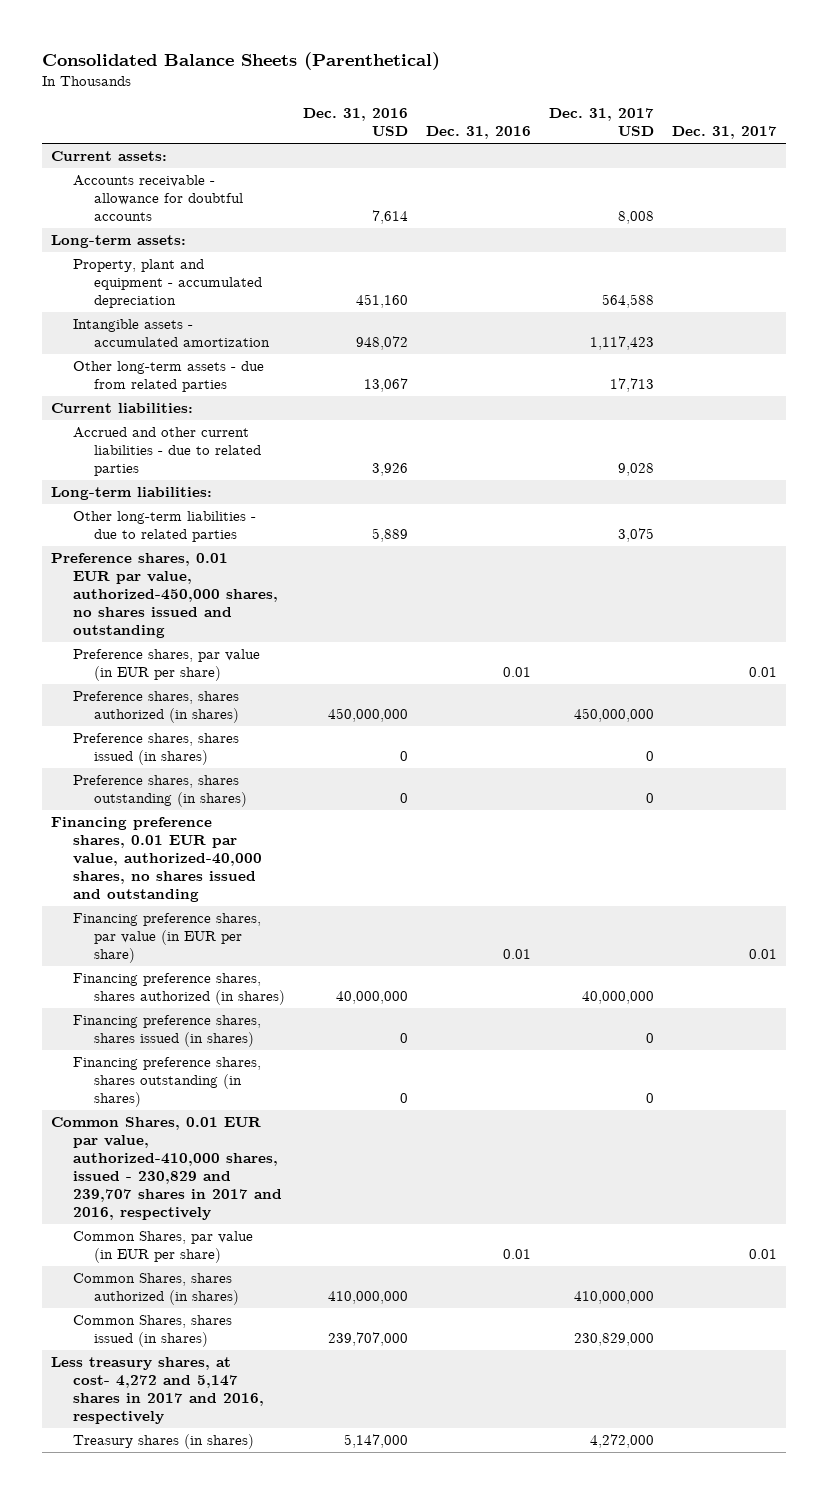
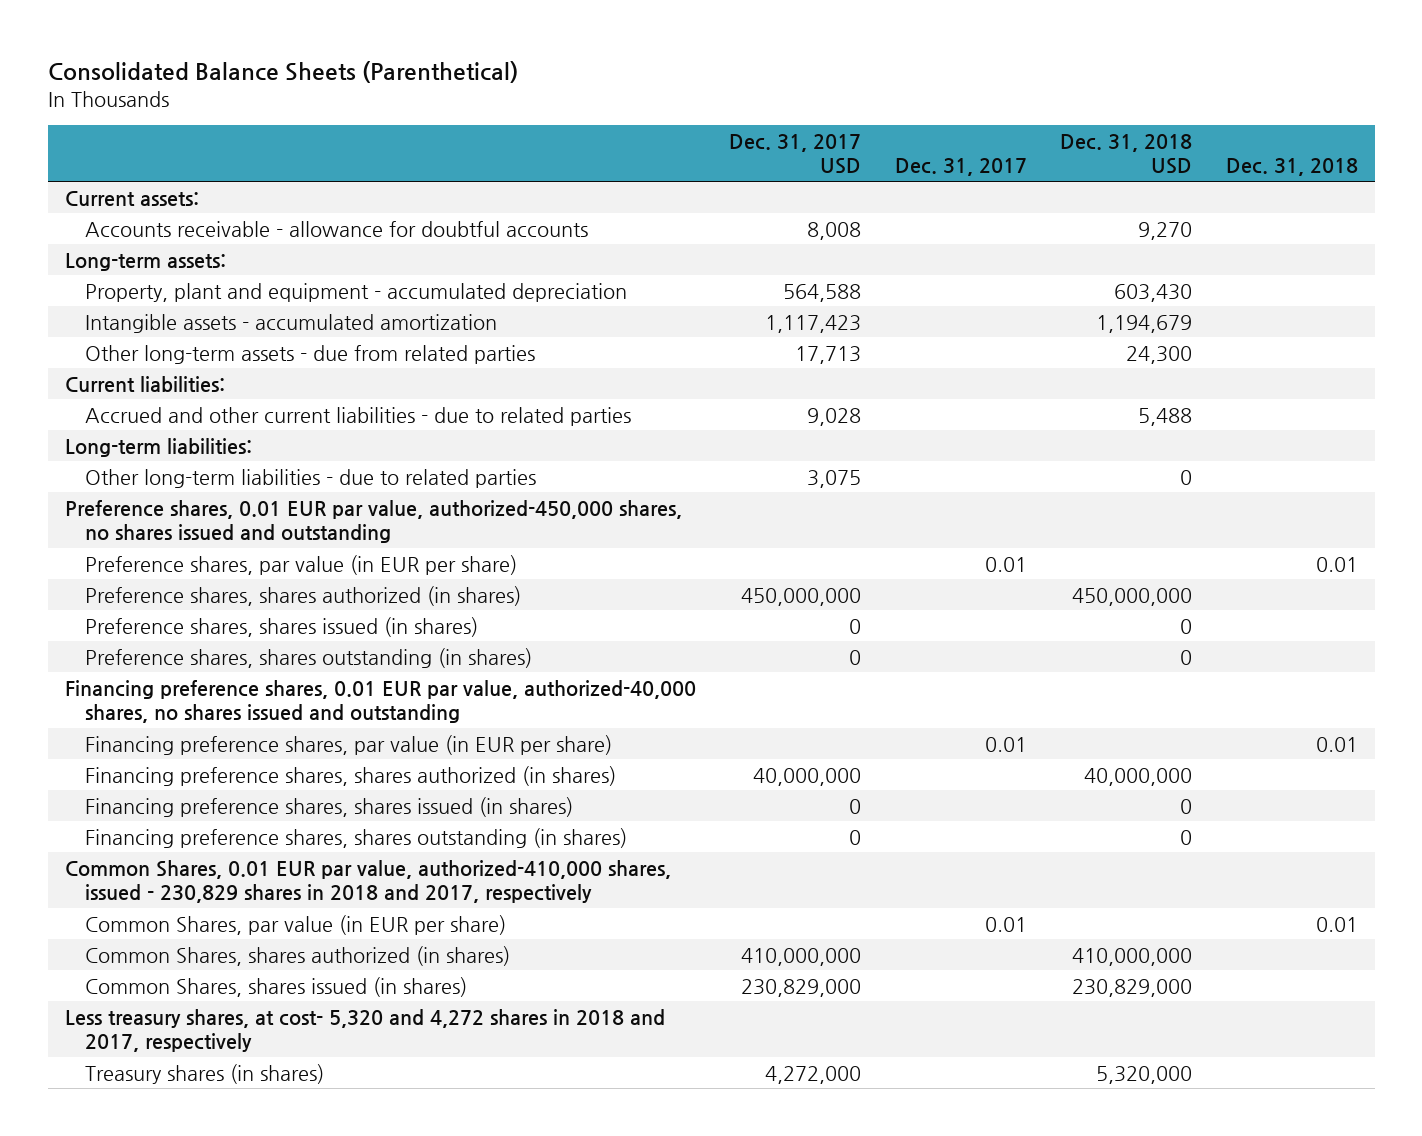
[303,108,409,137] Dec. 31, 2016 USD -> none
[426,126,532,140] Dec. 31, 2016 -> none
none -> [1060,134,1193,175] Dec. 31, 2018 USD
none -> [1225,158,1358,177] Dec. 31, 2018
[51,1117,282,1221] Common Shares, 0.01 EUR par value, authorized-410,000 shares, issued - 230,829 and 239,707 shares in 2017 and 2016, respectively -> [64,859,671,903] Common Shares, 0.01 EUR par value, authorized-410,000 shares, issued - 230,829 shares in 2018 and 2017, respectively
[51,1357,264,1425] Less treasury shares, at cost- 4,272 and 5,147 shares in 2017 and 2016, respectively -> [64,1008,665,1052] Less treasury shares, at cost- 5,320 and 4,272 shares in 2018 and 2017, respectively

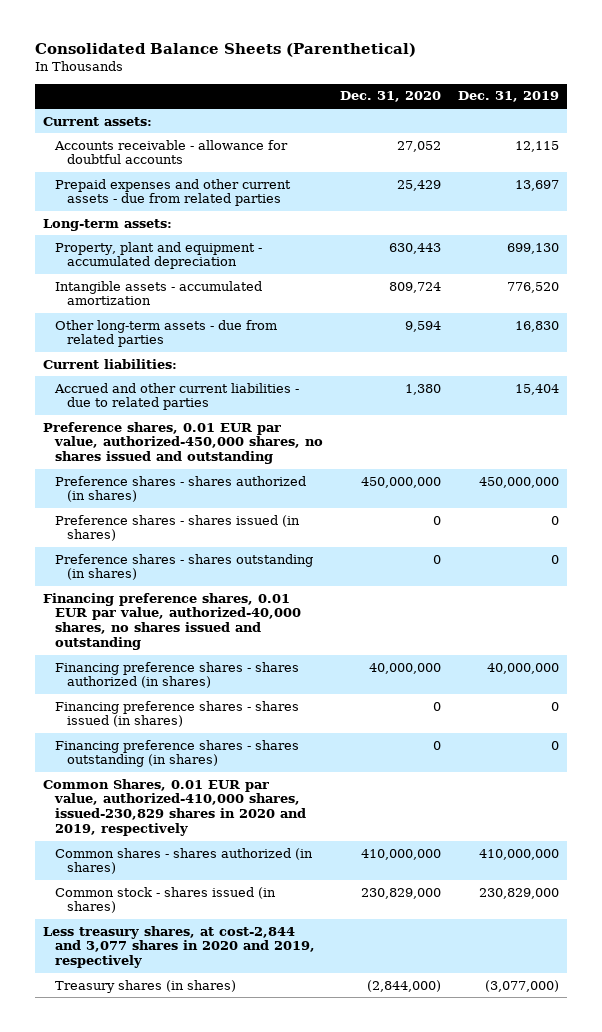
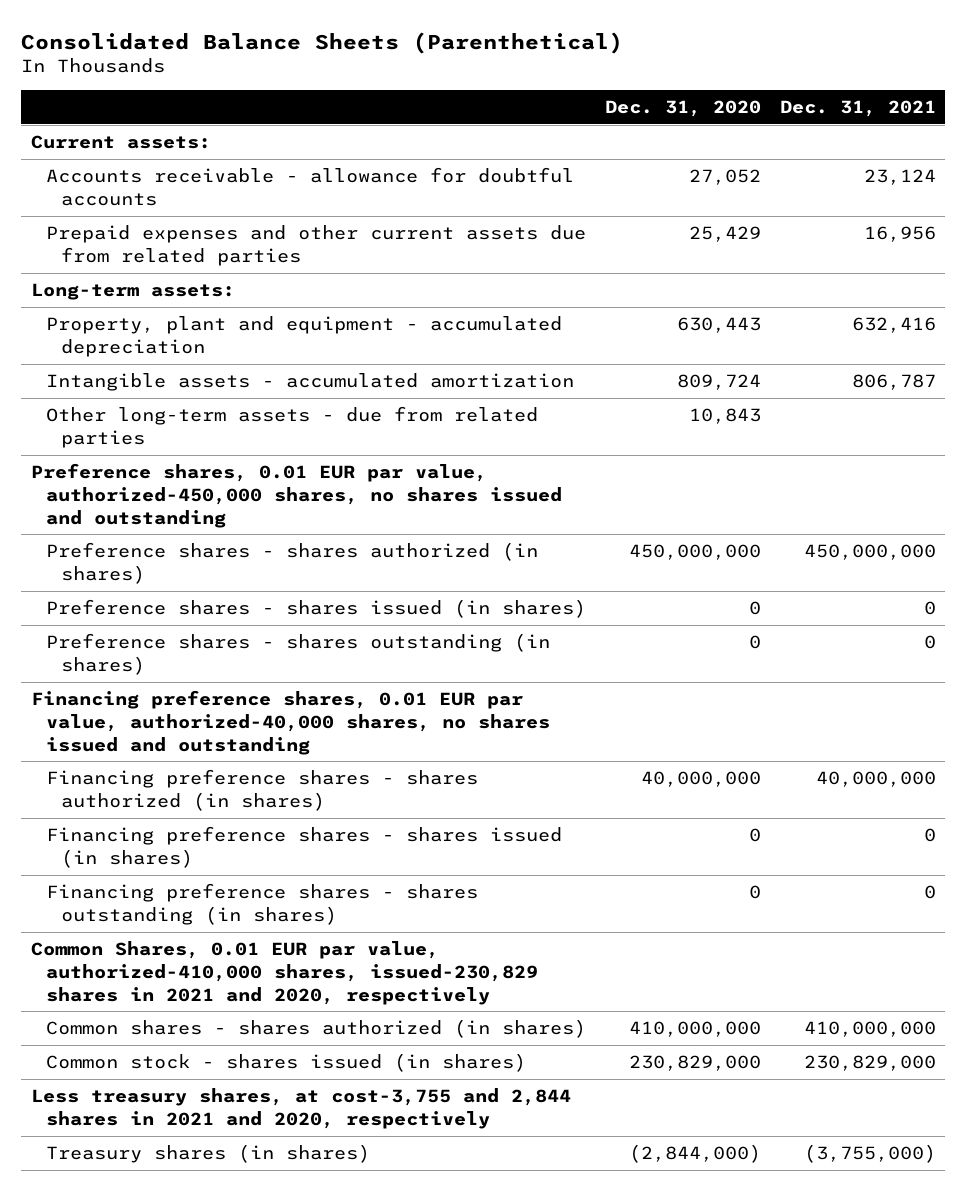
[457,91,559,103] Dec. 31, 2019 -> none
none -> [779,100,936,118] Dec. 31, 2021
[55,178,292,207] Prepaid expenses and other current assets - due from related parties -> [45,225,586,266] Prepaid expenses and other current assets due from related parties
[43,358,178,369] Current liabilities: -> none
[54,382,300,411] Accrued and other current liabilities - due to related parties -> none
[405,320,442,332] 9,594 -> [688,408,761,425] 10,843
[43,778,307,836] Common Shares, 0.01 EUR par value, authorized-410,000 shares, issued-230,829 shares in 2020 and 2019, respectively -> [30,941,538,1005] Common Shares, 0.01 EUR par value, authorized-410,000 shares, issued-230,829 shares in 2021 and 2020, respectively
[43,925,316,969] Less treasury shares, at cost-2,844 and 3,077 shares in 2020 and 2019, respectively -> [30,1088,571,1129] Less treasury shares, at cost-3,755 and 2,844 shares in 2021 and 2020, respectively

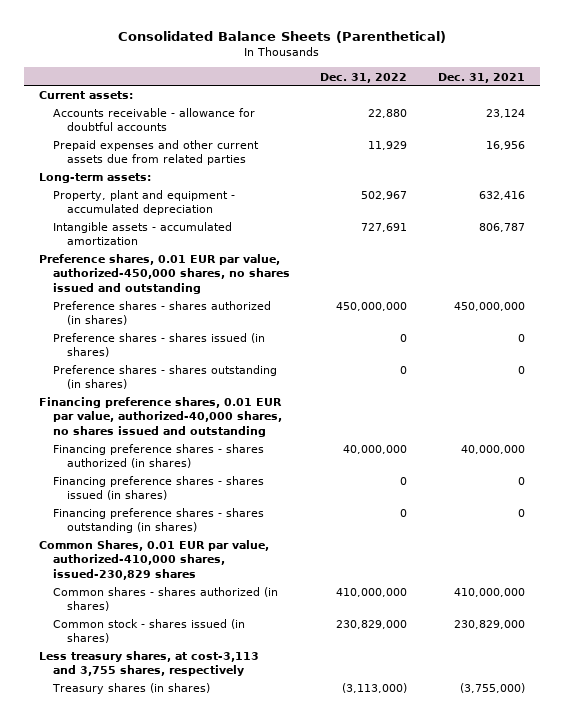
[604,100,761,118] Dec. 31, 2020 -> none
none -> [320,72,408,83] Dec. 31, 2022
[45,406,538,448] Other long-term assets - due from related parties -> none
[30,941,538,1005] Common Shares, 0.01 EUR par value, authorized-410,000 shares, issued-230,829 shares in 2021 and 2020, respectively -> [39,540,270,580] Common Shares, 0.01 EUR par value, authorized-410,000 shares, issued-230,829 shares
[30,1088,571,1129] Less treasury shares, at cost-3,755 and 2,844 shares in 2021 and 2020, respectively -> [39,651,260,677] Less treasury shares, at cost-3,113 and 3,755 shares, respectively

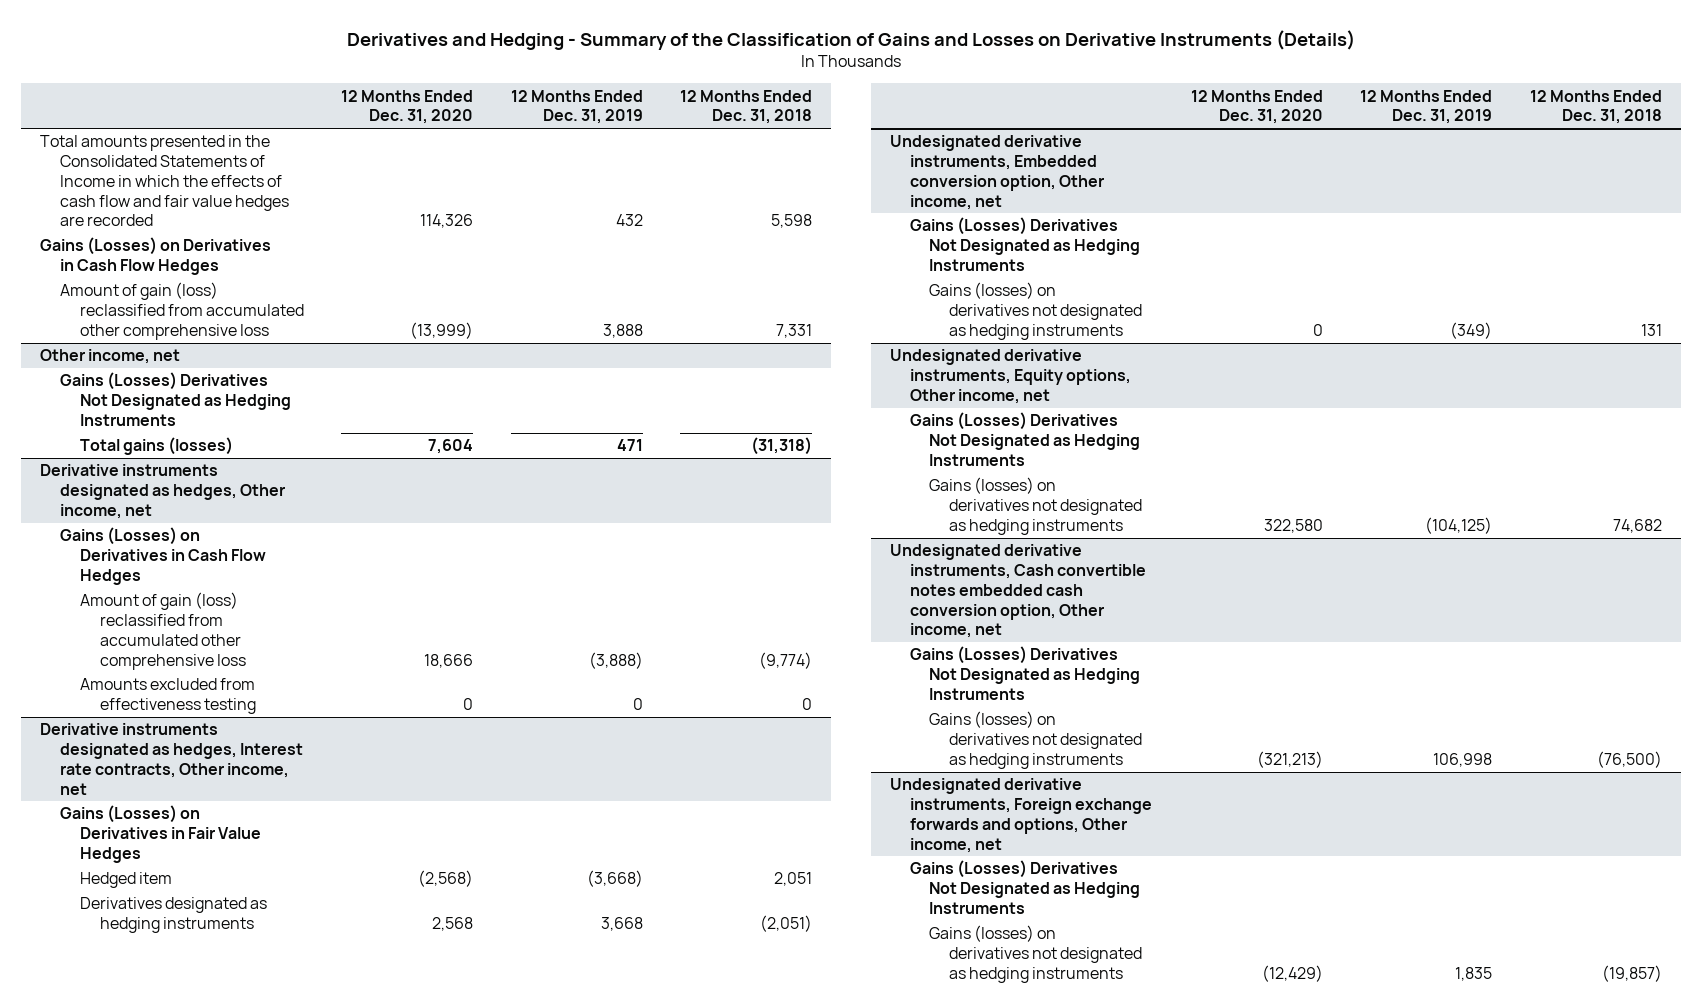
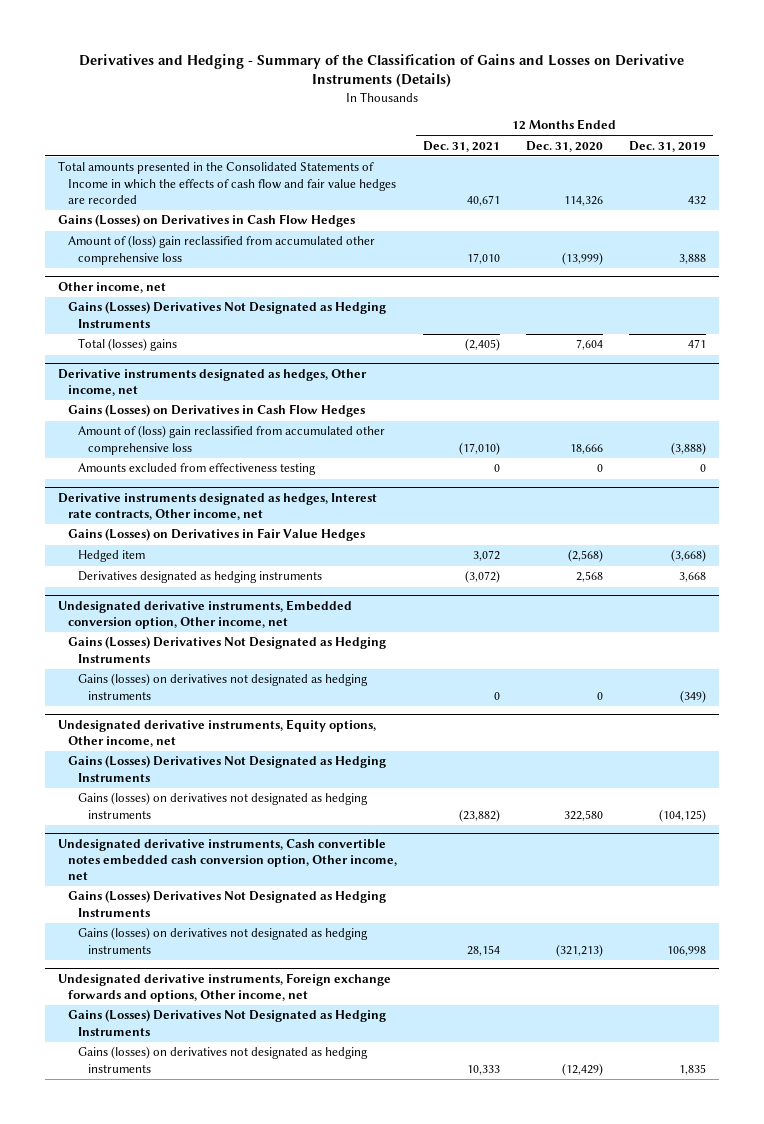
[680,89,813,125] 12 Months Ended Dec. 31, 2018 -> none
none -> [422,140,500,152] Dec. 31, 2021
[59,282,304,340] Amount of gain (loss) reclassified from accumulated other comprehensive loss -> [67,235,375,265] Amount of (loss) gain reclassified from accumulated other comprehensive loss
[79,437,233,456] Total gains (losses) -> [77,338,177,352] Total (losses) gains
[79,592,246,670] Amount of gain (loss) reclassified from accumulated other comprehensive loss -> [77,425,385,455] Amount of (loss) gain reclassified from accumulated other comprehensive loss

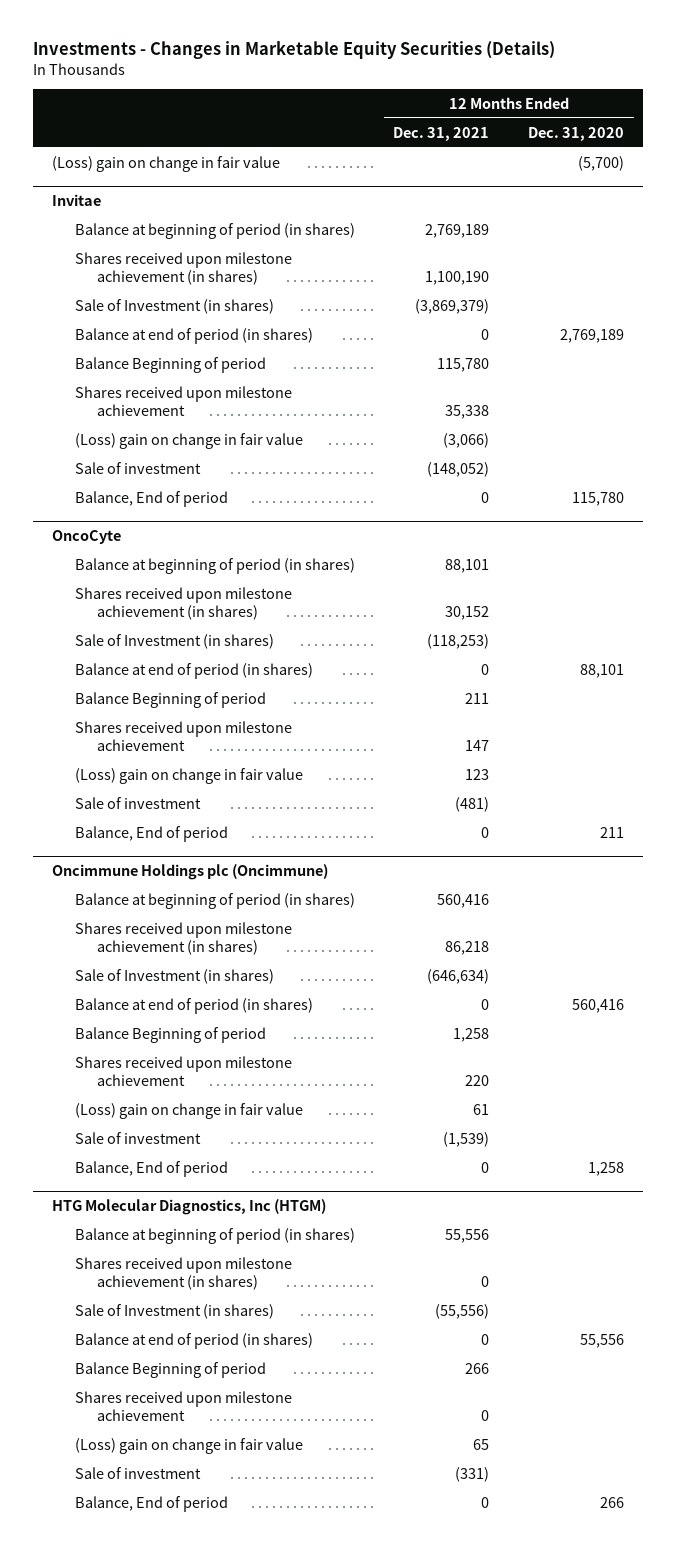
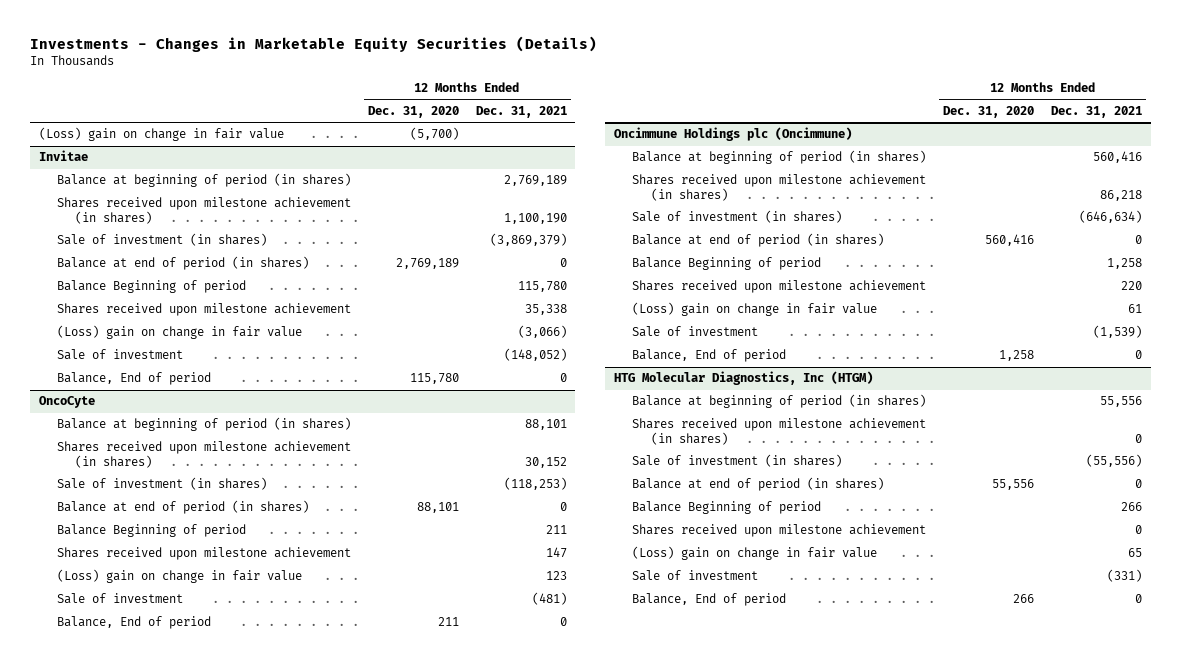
[74,298,274,314] Sale of Investment (in shares) -> [56,233,267,247] Sale of investment (in shares)
[74,633,274,649] Sale of Investment (in shares) -> [56,477,267,491] Sale of investment (in shares)
[74,968,274,984] Sale of Investment (in shares) -> [632,210,843,224] Sale of investment (in shares)
[74,1303,274,1319] Sale of Investment (in shares) -> [632,454,843,468] Sale of investment (in shares)

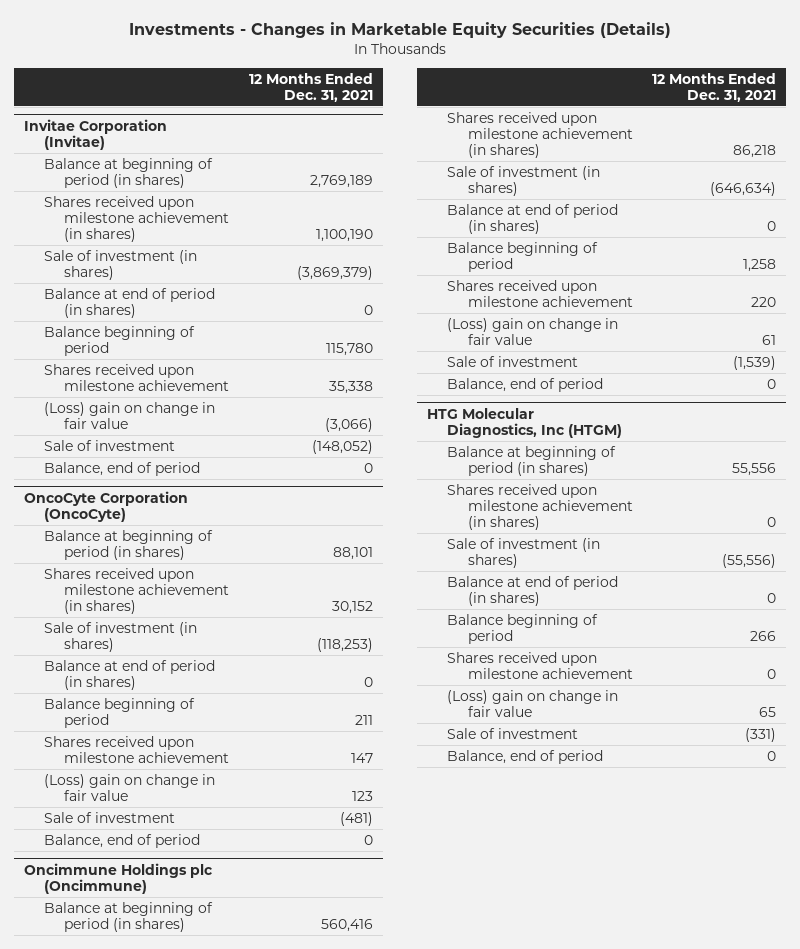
[367,105,459,118] Dec. 31, 2020 -> none
[38,127,284,142] (Loss) gain on change in fair value -> none
[38,150,88,162] Invitae -> [23,118,167,150] Invitae Corporation (Invitae)
[56,280,246,294] Balance Beginning of period -> [43,325,195,356] Balance beginning of period
[56,372,211,386] Balance, End of period -> [43,461,200,476] Balance, end of period
[38,396,95,409] OncoCyte -> [23,490,188,522] OncoCyte Corporation (OncoCyte)
[56,524,246,538] Balance Beginning of period -> [43,697,195,728] Balance beginning of period
[56,616,211,630] Balance, End of period -> [43,833,200,848] Balance, end of period
[632,257,822,271] Balance Beginning of period -> [447,241,599,272] Balance beginning of period
[632,349,787,363] Balance, End of period -> [447,377,604,392] Balance, end of period
[632,501,822,515] Balance Beginning of period -> [447,613,599,644] Balance beginning of period
[632,593,787,607] Balance, End of period -> [447,749,604,764] Balance, end of period

